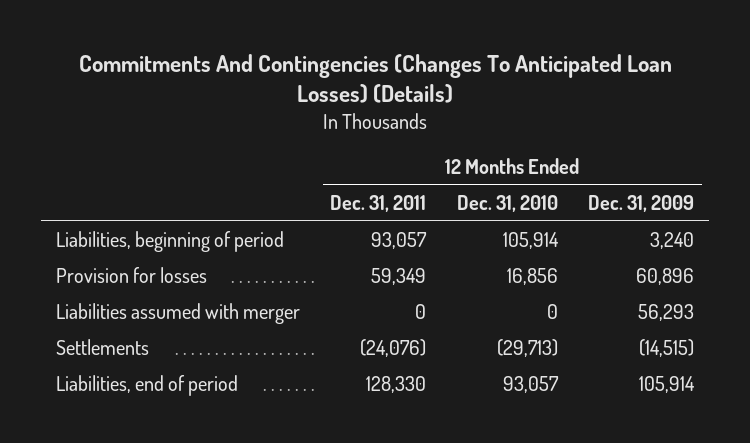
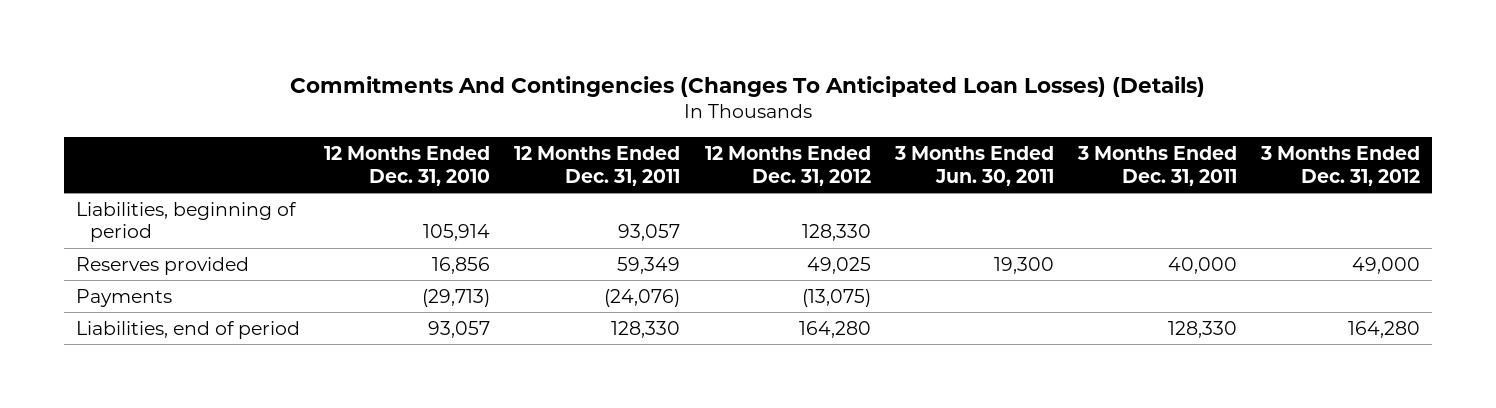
[588,194,695,212] Dec. 31, 2009 -> none
none -> [704,145,871,186] 12 Months Ended Dec. 31, 2012
none -> [893,145,1054,186] 3 Months Ended Jun. 30, 2011
none -> [1076,145,1237,186] 3 Months Ended Dec. 31, 2011
none -> [1260,145,1421,186] 3 Months Ended Dec. 31, 2012
[56,303,301,325] Liabilities assumed with merger -> none
[56,267,208,284] Provision for losses -> [76,256,250,275] Reserves provided
[56,339,150,356] Settlements -> [76,288,173,307] Payments

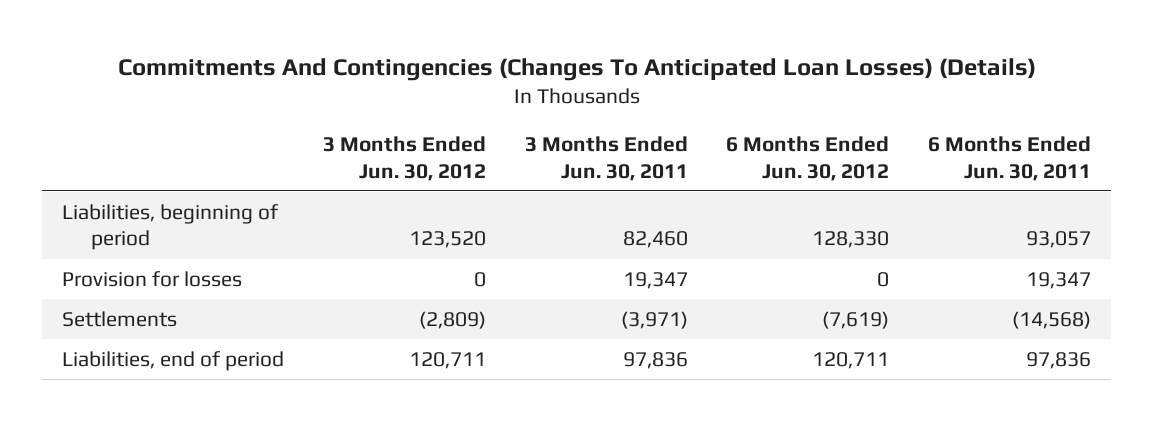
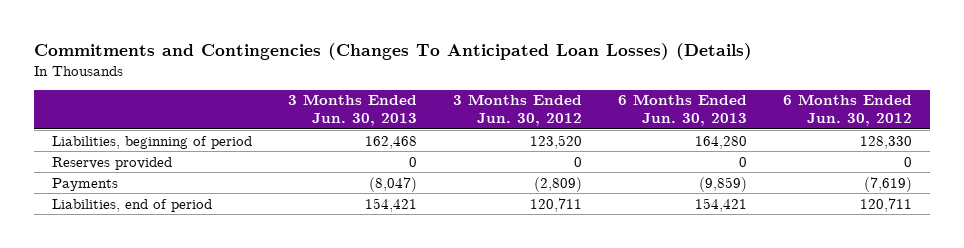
[117,57,1036,81] Commitments And Contingencies (Changes To Anticipated Loan Losses) (Details) -> [33,43,752,61] Commitments and Contingencies (Changes To Anticipated Loan Losses) (Details)
[524,136,688,181] 3 Months Ended Jun. 30, 2011 -> none
[928,136,1092,181] 6 Months Ended Jun. 30, 2011 -> none
none -> [287,94,417,127] 3 Months Ended Jun. 30, 2013
none -> [618,94,748,127] 6 Months Ended Jun. 30, 2013
[61,270,242,287] Provision for losses -> none
none -> [51,156,172,170] Reserves provided
[61,310,177,327] Settlements -> [51,177,118,191] Payments

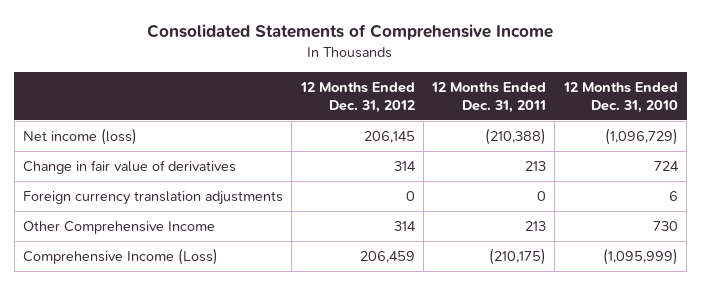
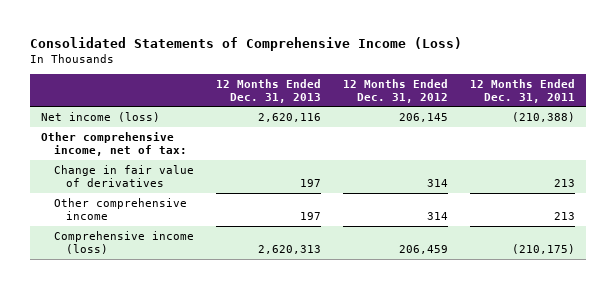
[147,24,554,41] Consolidated Statements of Comprehensive Income -> [30,36,463,51] Consolidated Statements of Comprehensive Income (Loss)
[562,81,678,113] 12 Months Ended Dec. 31, 2010 -> none
none -> [215,78,321,103] 12 Months Ended Dec. 31, 2013
none -> [41,131,187,156] Other comprehensive income, net of tax:
[23,190,284,205] Foreign currency translation adjustments -> none
[23,220,216,234] Other Comprehensive Income -> [53,197,187,220] Other comprehensive income
[23,247,219,265] Comprehensive Income (Loss) -> [53,230,194,254] Comprehensive income (loss)

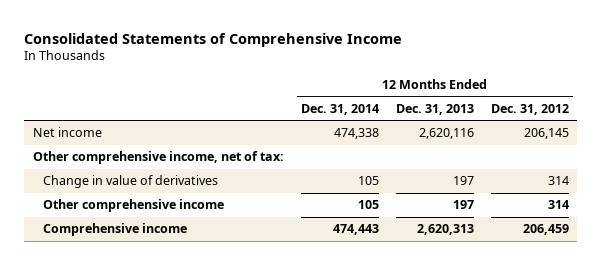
[30,36,463,51] Consolidated Statements of Comprehensive Income (Loss) -> [24,32,403,47] Consolidated Statements of Comprehensive Income
[469,78,575,103] 12 Months Ended Dec. 31, 2011 -> none
none -> [300,104,379,116] Dec. 31, 2014
[41,111,161,122] Net income (loss) -> [32,127,102,138] Net income
[53,164,194,187] Change in fair value of derivatives -> [43,175,219,189] Change in value of derivatives
[53,230,194,254] Comprehensive income (loss) -> [43,223,188,237] Comprehensive income

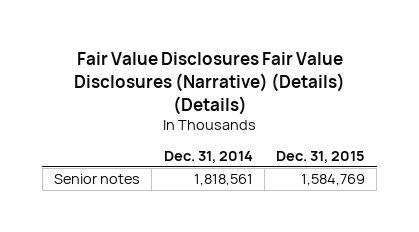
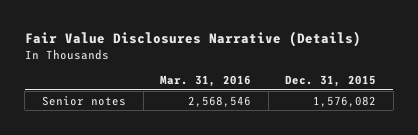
[73,52,345,115] Fair Value Disclosures Fair Value Disclosures (Narrative) (Details) (Details) -> [24,31,361,48] Fair Value Disclosures Narrative (Details)
[163,151,253,164] Dec. 31, 2014 -> none
none -> [160,75,252,88] Mar. 31, 2016
[301,174,366,187] 1,584,769 -> [313,95,377,107] 1,576,082

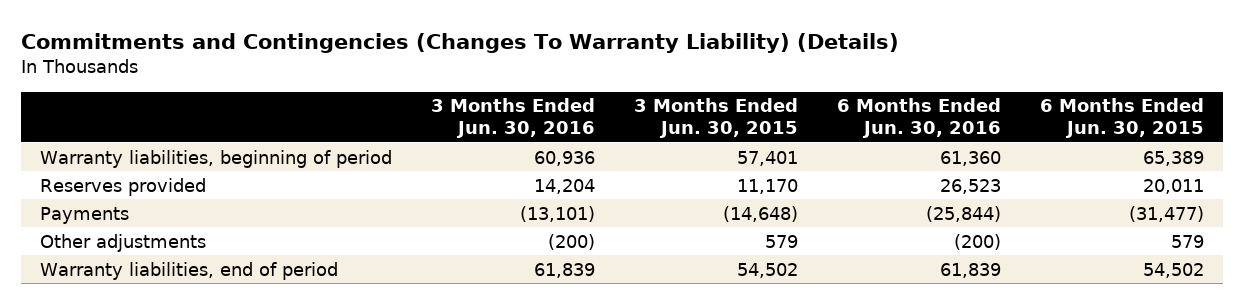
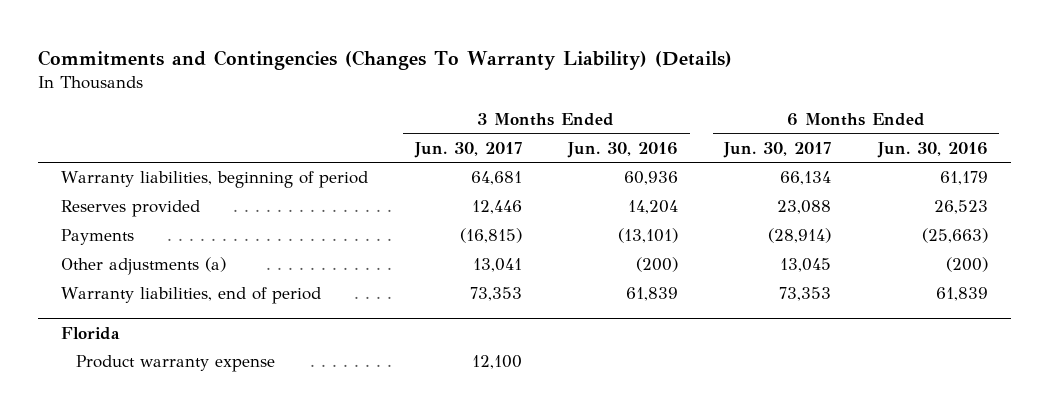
[633,98,798,139] 3 Months Ended Jun. 30, 2015 -> none
[1039,98,1204,139] 6 Months Ended Jun. 30, 2015 -> none
none -> [413,142,522,159] Jun. 30, 2017
none -> [723,142,832,159] Jun. 30, 2017
[939,150,1001,166] 61,360 -> [939,171,988,186] 61,179
[925,205,1001,222] (25,844) -> [921,228,988,244] (25,663)
[40,233,207,252] Other adjustments -> [61,257,227,276] Other adjustments (a)
none -> [61,326,121,340] Florida
none -> [75,355,275,373] Product warranty expense

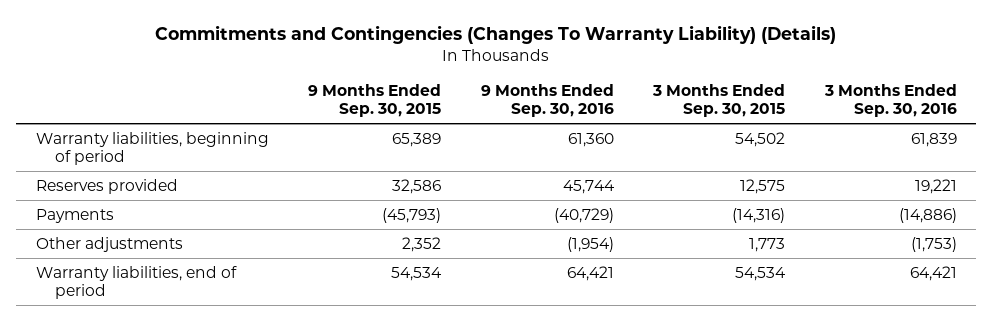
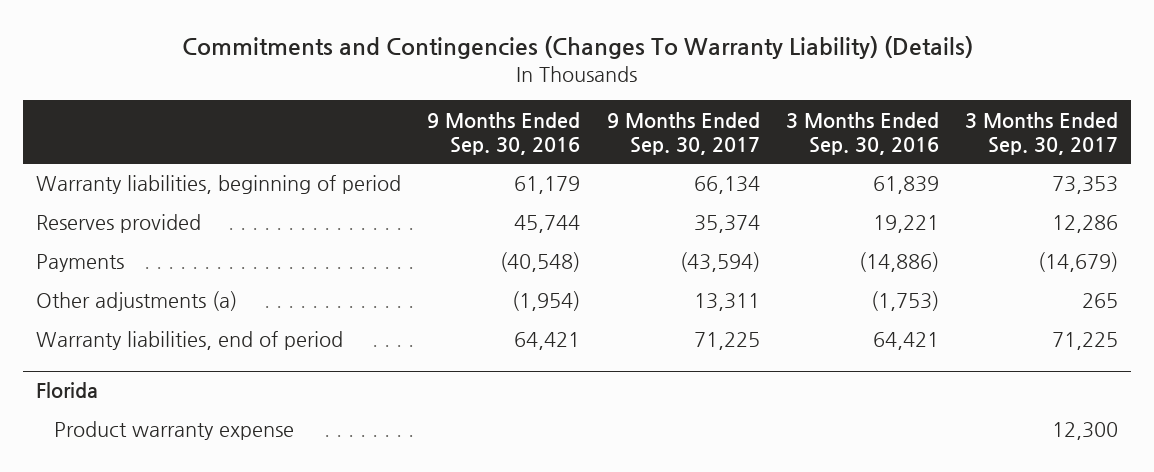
[308,83,442,118] 9 Months Ended Sep. 30, 2015 -> none
[652,83,786,118] 3 Months Ended Sep. 30, 2015 -> none
none -> [606,111,760,155] 9 Months Ended Sep. 30, 2017
none -> [964,111,1118,155] 3 Months Ended Sep. 30, 2017
[567,132,614,147] 61,360 -> [514,176,581,195] 61,179
[553,207,614,223] (40,729) -> [500,252,581,273] (40,548)
[36,236,184,252] Other adjustments -> [36,291,238,312] Other adjustments (a)
none -> [36,382,99,399] Florida
none -> [53,421,294,441] Product warranty expense

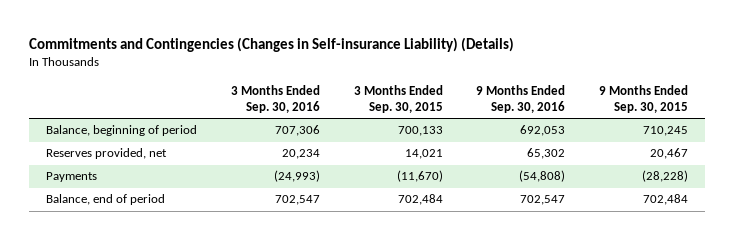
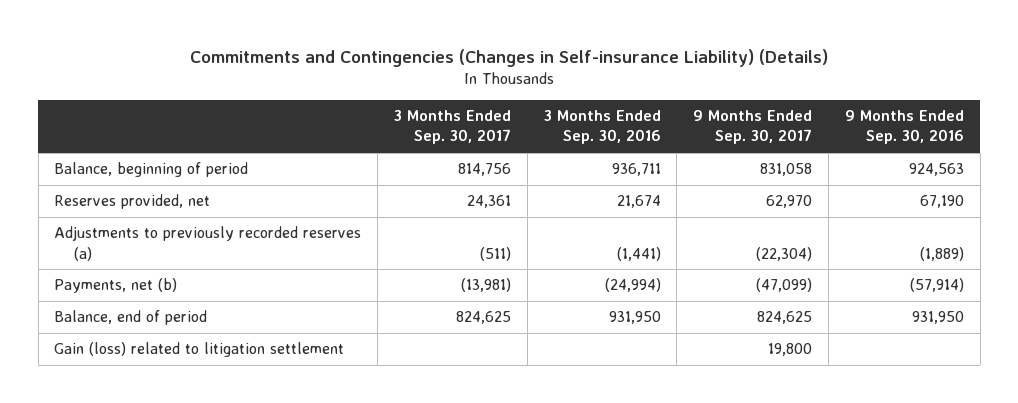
[353,84,443,114] 3 Months Ended Sep. 30, 2015 -> none
[599,84,689,114] 9 Months Ended Sep. 30, 2015 -> none
none -> [393,110,511,145] 3 Months Ended Sep. 30, 2017
none -> [693,110,813,145] 9 Months Ended Sep. 30, 2017
[274,125,320,137] 707,306 -> [611,163,661,177] 936,711
[520,125,566,137] 692,053 -> [908,163,964,177] 924,563
[281,149,320,160] 20,234 -> [616,195,661,209] 21,674
[527,148,566,160] 65,302 -> [919,195,964,209] 67,190
none -> [54,226,362,261] Adjustments to previously recorded reserves (a)
[46,172,98,183] Payments -> [54,278,178,294] Payments, net (b)
[273,170,320,183] (24,993) -> [604,278,661,293] (24,994)
[519,170,566,183] (54,808) -> [909,278,964,293] (57,914)
[274,195,320,206] 702,547 -> [608,311,661,325] 931,950
[520,195,566,206] 702,547 -> [911,311,964,325] 931,950
none -> [54,342,345,358] Gain (loss) related to litigation settlement

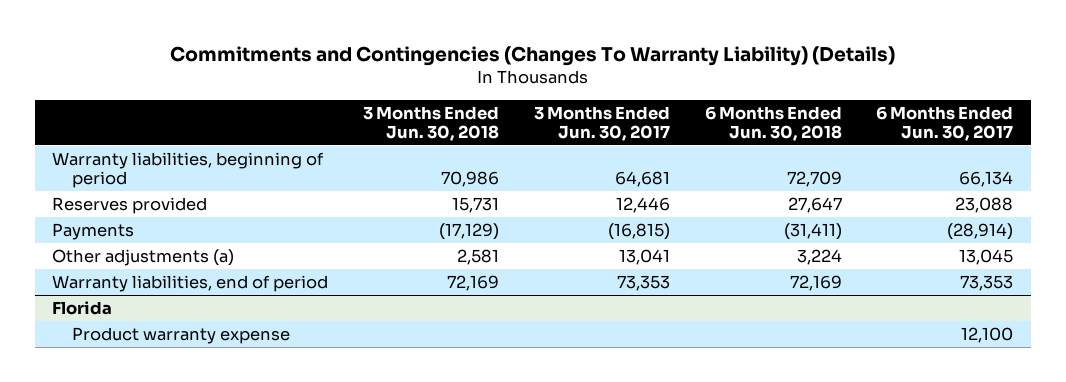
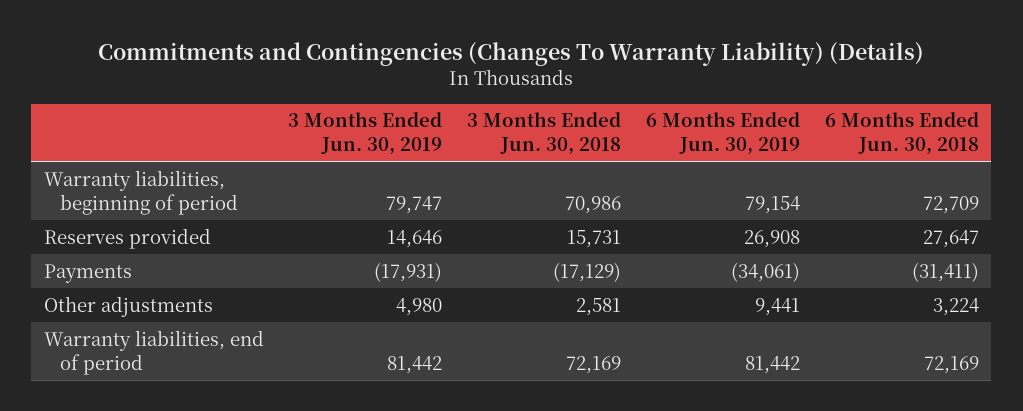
[533,105,670,141] 3 Months Ended Jun. 30, 2017 -> none
[876,105,1014,141] 6 Months Ended Jun. 30, 2017 -> none
none -> [288,112,443,156] 3 Months Ended Jun. 30, 2019
none -> [646,112,801,156] 6 Months Ended Jun. 30, 2019
[52,248,235,266] Other adjustments (a) -> [43,295,213,317] Other adjustments
[52,300,113,315] Florida -> none
[71,326,290,344] Product warranty expense -> none

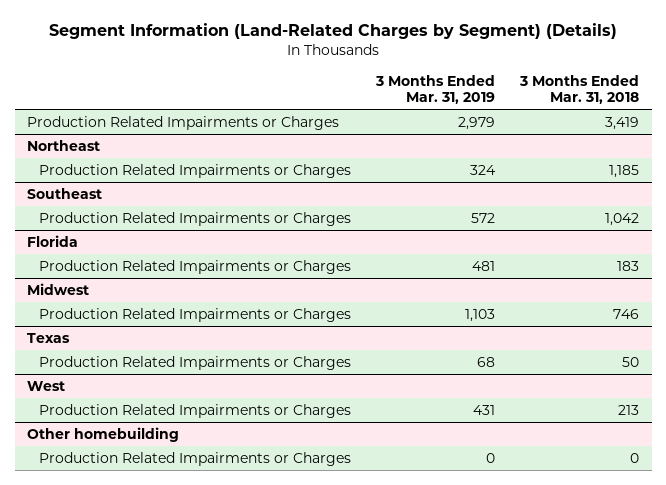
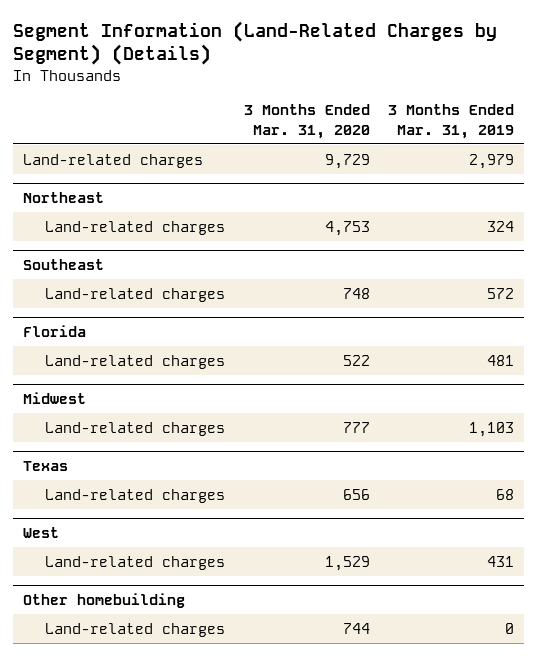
[519,74,640,104] 3 Months Ended Mar. 31, 2018 -> none
none -> [243,104,370,139] 3 Months Ended Mar. 31, 2020
[27,115,340,130] Production Related Impairments or Charges -> [22,153,203,168] Land-related charges
[39,163,352,178] Production Related Impairments or Charges -> [45,220,226,235] Land-related charges
[39,211,352,226] Production Related Impairments or Charges -> [45,287,226,302] Land-related charges
[39,259,352,274] Production Related Impairments or Charges -> [45,354,226,369] Land-related charges
[39,307,352,322] Production Related Impairments or Charges -> [45,421,226,436] Land-related charges
[39,355,352,370] Production Related Impairments or Charges -> [45,488,226,503] Land-related charges
[39,403,352,418] Production Related Impairments or Charges -> [45,555,226,570] Land-related charges
[39,451,352,466] Production Related Impairments or Charges -> [45,622,226,637] Land-related charges

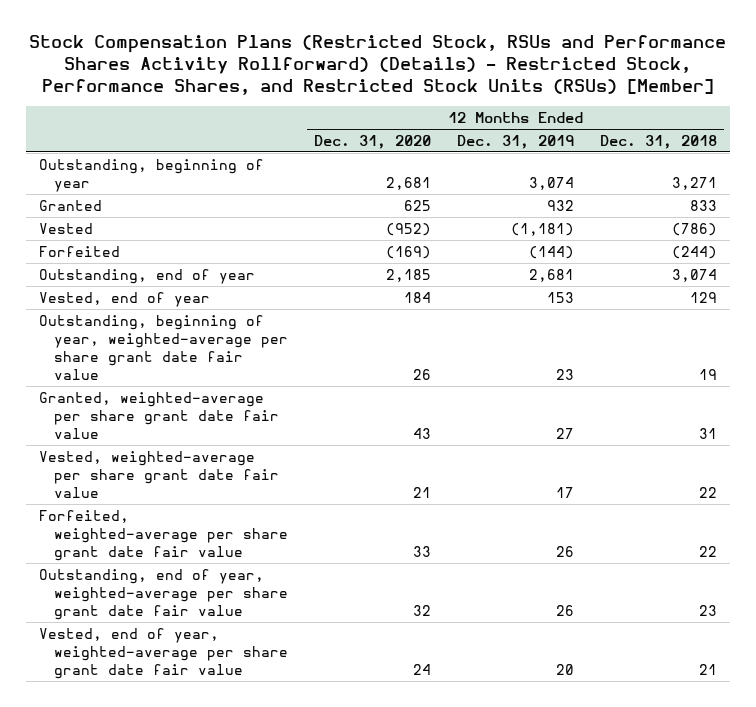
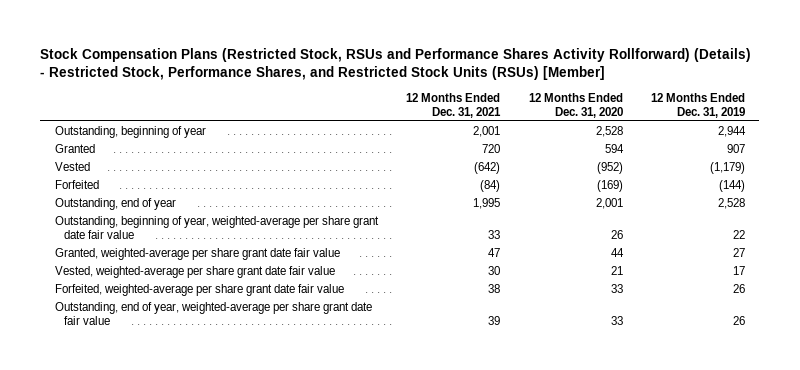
[600,134,718,149] Dec. 31, 2018 -> none
none -> [406,92,502,118] 12 Months Ended Dec. 31, 2021
[385,176,431,190] 2,681 -> [595,126,623,138] 2,528
[529,176,575,190] 3,074 -> [717,126,746,138] 2,944
[403,199,431,211] 625 -> [604,144,624,154] 594
[547,199,575,211] 932 -> [726,144,745,154] 907
[511,222,575,236] (1,181) -> [709,162,745,175] (1,179)
[39,291,211,307] Vested, end of year -> none
[385,268,431,282] 2,185 -> [595,198,623,210] 2,001
[529,268,575,282] 2,681 -> [717,198,745,210] 2,528
[556,369,575,381] 23 -> [732,230,745,240] 22
[412,427,431,439] 43 -> [610,248,624,258] 44
[39,627,288,679] Vested, end of year, weighted-average per share grant date fair value -> none
[412,604,431,616] 32 -> [610,316,623,326] 33

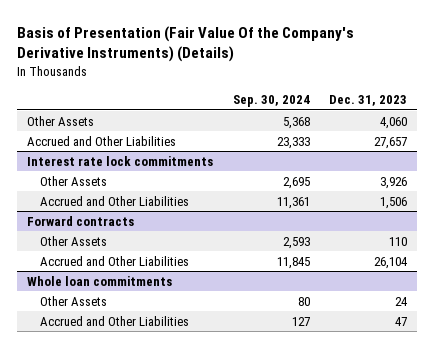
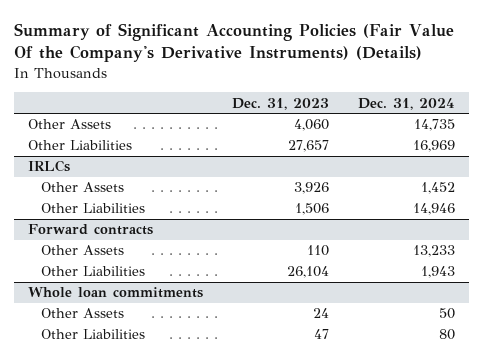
[17,25,355,63] Basis of Presentation (Fair Value Of the Company's Derivative Instruments) (Details) -> [13,23,454,63] Summary of Significant Accounting Policies (Fair Value Of the Company's Derivative Instruments) (Details)
[232,95,310,108] Sep. 30, 2024 -> none
none -> [357,97,455,110] Dec. 31, 2024
[27,135,177,146] Accrued and Other Liabilities -> [28,140,133,151] Other Liabilities
[27,155,214,166] Interest rate lock commitments -> [28,160,71,173] IRLCs
[40,195,190,206] Accrued and Other Liabilities -> [41,203,146,214] Other Liabilities
[40,255,190,266] Accrued and Other Liabilities -> [41,266,146,277] Other Liabilities
[40,315,190,326] Accrued and Other Liabilities -> [41,329,146,340] Other Liabilities

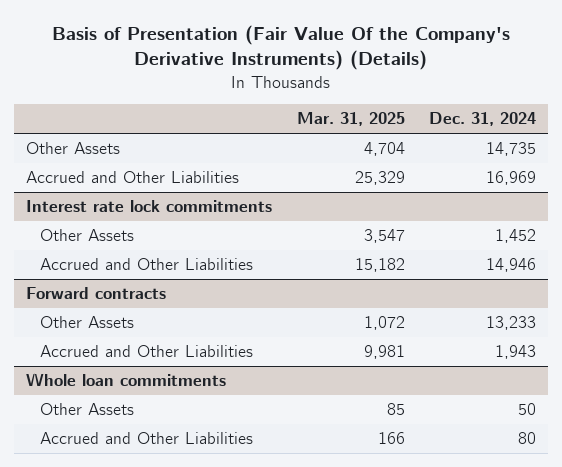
[13,23,454,63] Summary of Significant Accounting Policies (Fair Value Of the Company's Derivative Instruments) (Details) -> [52,24,511,71] Basis of Presentation (Fair Value Of the Company's Derivative Instruments) (Details)
[232,97,330,110] Dec. 31, 2023 -> none
none -> [296,112,405,127] Mar. 31, 2025
[28,140,133,151] Other Liabilities -> [26,171,240,184] Accrued and Other Liabilities
[28,160,71,173] IRLCs -> [26,200,273,213] Interest rate lock commitments
[41,203,146,214] Other Liabilities -> [39,258,253,271] Accrued and Other Liabilities
[41,266,146,277] Other Liabilities -> [39,345,253,358] Accrued and Other Liabilities
[41,329,146,340] Other Liabilities -> [39,432,253,445] Accrued and Other Liabilities

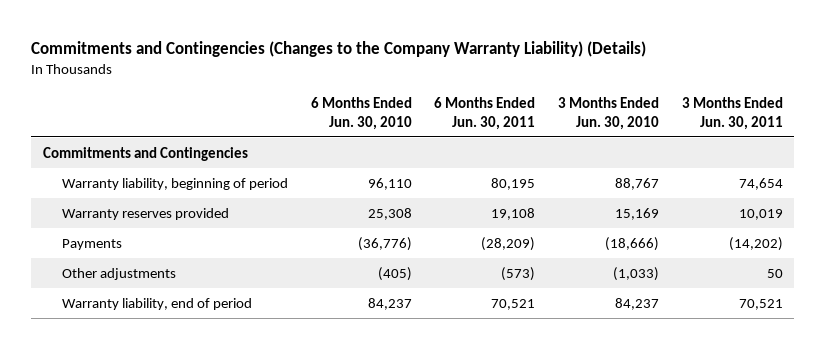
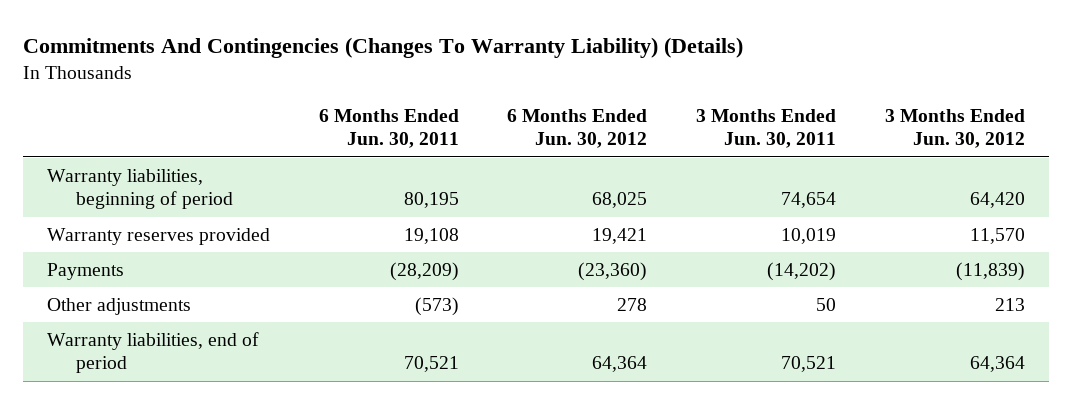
[31,41,647,58] Commitments and Contingencies (Changes to the Company Warranty Liability) (Details) -> [22,36,743,58] Commitments And Contingencies (Changes To Warranty Liability) (Details)
[310,97,412,130] 6 Months Ended Jun. 30, 2010 -> none
[558,97,660,130] 3 Months Ended Jun. 30, 2010 -> none
none -> [507,108,648,149] 6 Months Ended Jun. 30, 2012
none -> [884,108,1025,149] 3 Months Ended Jun. 30, 2012
[42,146,248,161] Commitments and Contingencies -> none
[61,177,288,190] Warranty liability, beginning of period -> [47,168,233,210] Warranty liabilities, beginning of period
[61,297,252,310] Warranty liability, end of period -> [47,331,260,374] Warranty liabilities, end of period

